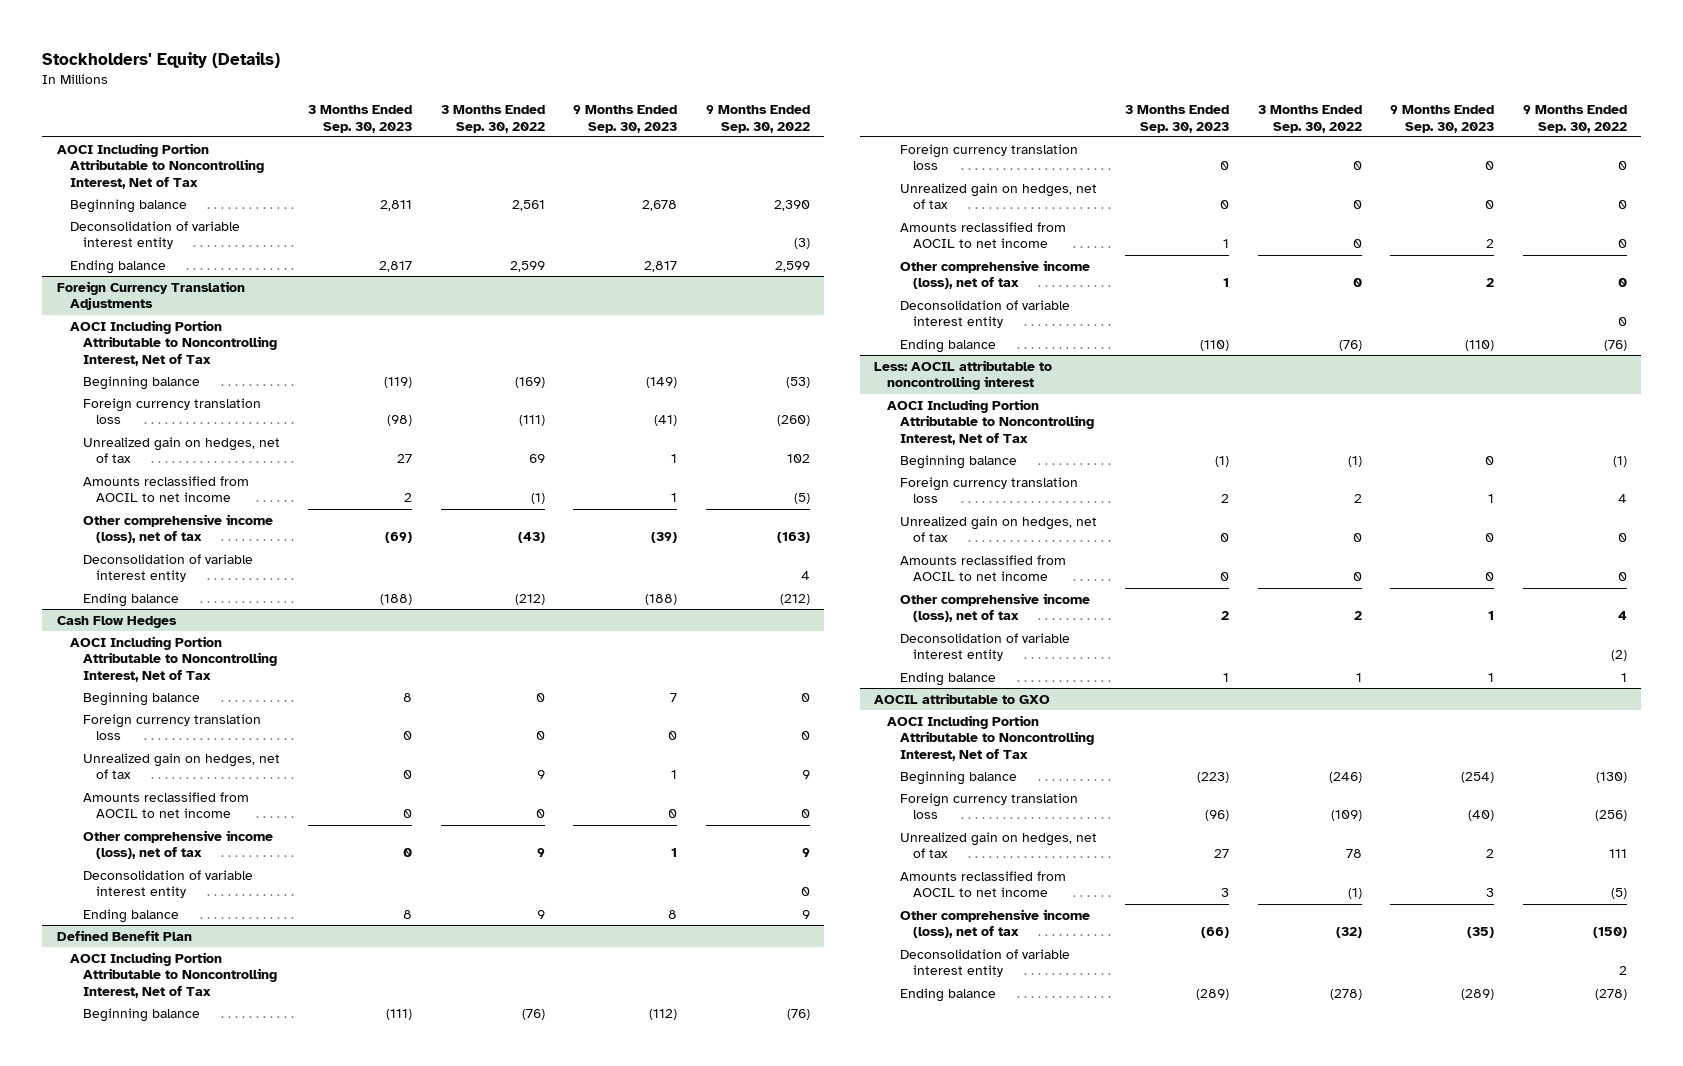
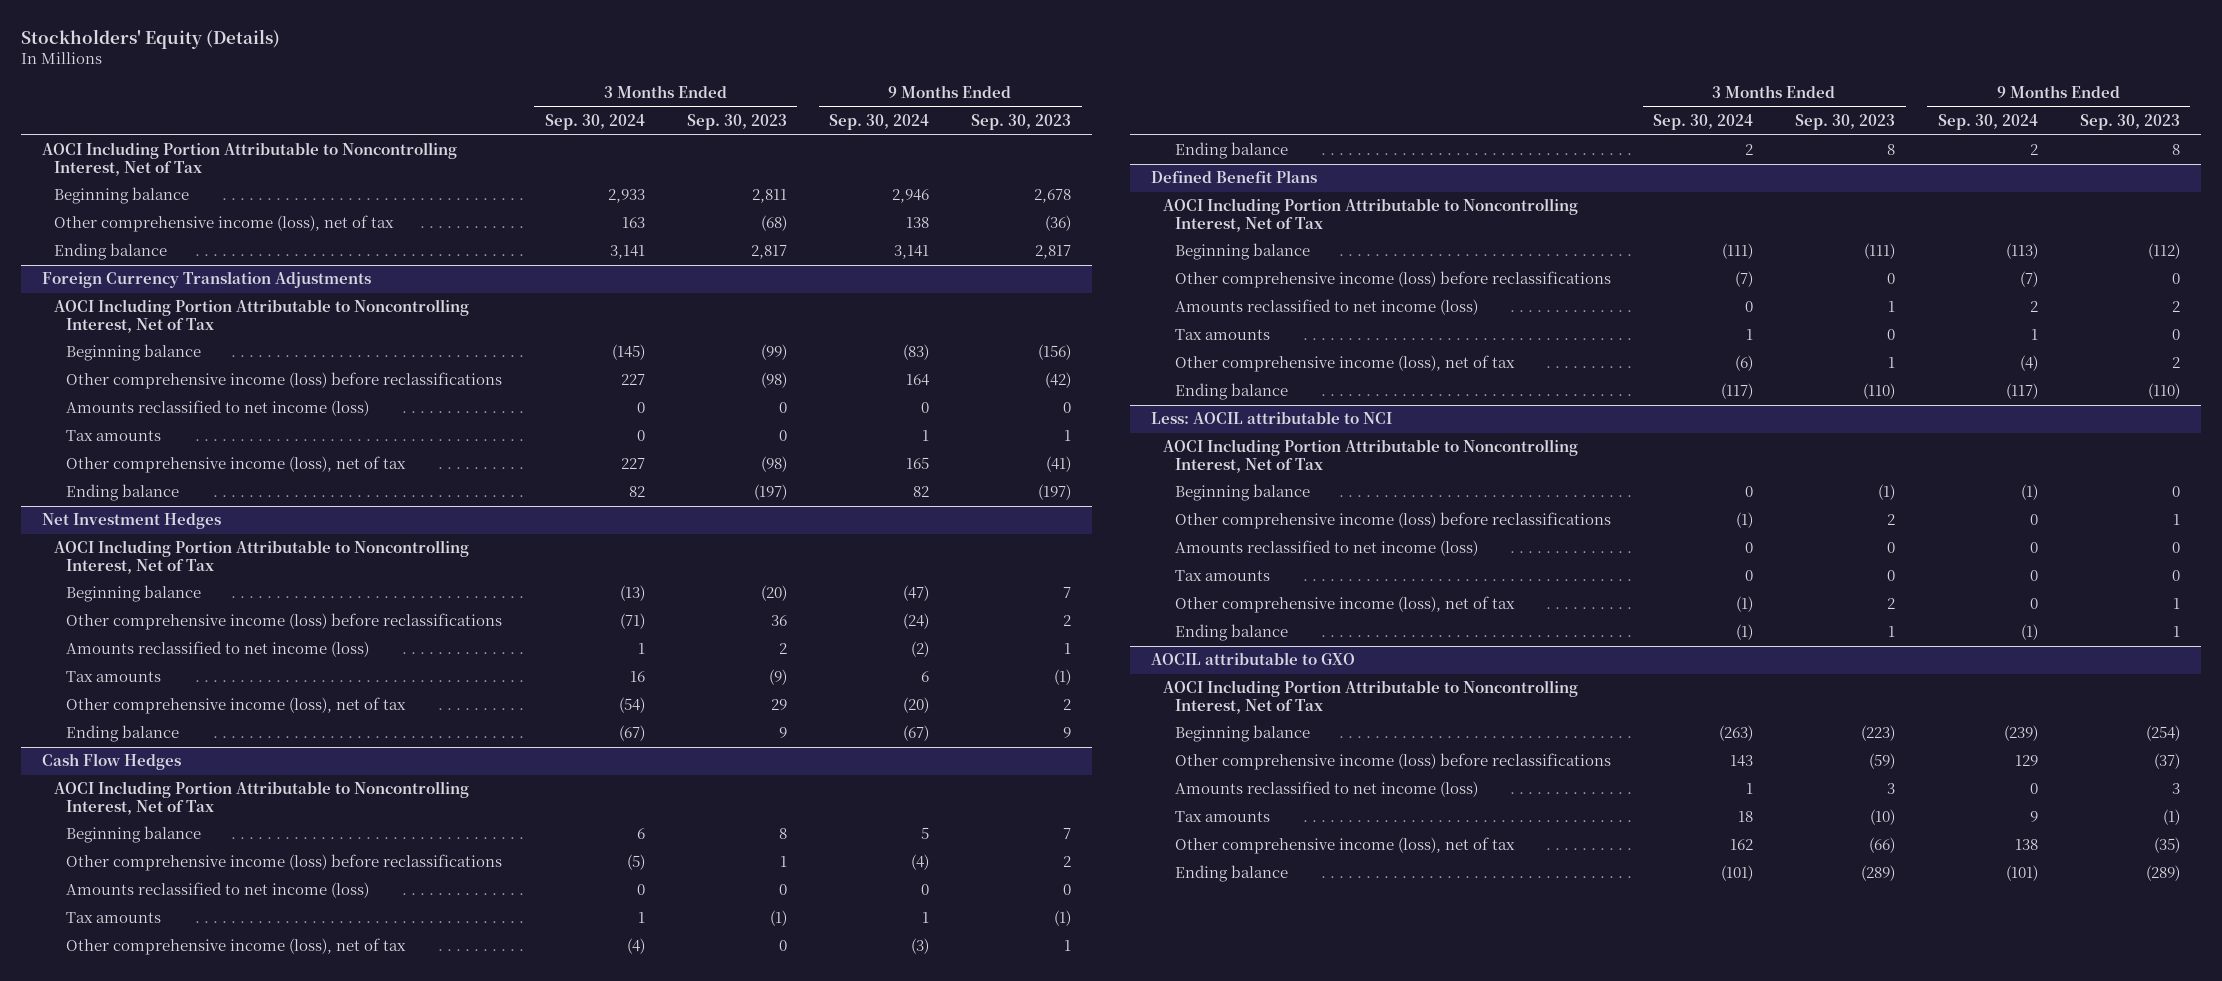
[440,105,545,133] 3 Months Ended Sep. 30, 2022 -> none
[705,105,810,133] 9 Months Ended Sep. 30, 2022 -> none
none -> [544,114,645,131] Sep. 30, 2024
none -> [829,114,930,131] Sep. 30, 2024
[69,221,240,250] Deconsolidation of variable interest entity -> none
none -> [54,215,395,233] Other comprehensive income (loss), net of tax
[82,398,261,425] Foreign currency translation loss -> none
[82,437,280,464] Unrealized gain on hedges, net of tax -> none
[82,554,253,583] Deconsolidation of variable interest entity -> none
[384,377,413,389] (119) -> [760,344,787,361] (99)
[646,377,678,389] (149) -> [1038,344,1072,361] (156)
none -> [66,372,503,390] Other comprehensive income (loss) before reclassifications
[82,476,249,503] Amounts reclassified from AOCIL to net income -> [66,400,370,417] Amounts reclassified to net income (loss)
[404,493,413,503] 2 -> [778,402,787,414] 0
[671,493,678,503] 1 -> [1063,402,1072,414] 0
none -> [66,430,162,442] Tax amounts
[385,532,413,544] (69) -> [760,456,787,473] (98)
[651,532,678,544] (39) -> [1046,456,1072,473] (41)
[380,594,413,606] (188) -> [753,484,787,501] (197)
[645,594,678,606] (188) -> [1038,484,1072,501] (197)
none -> [42,513,222,530] Net Investment Hedges
none -> [54,540,470,574] AOCI Including Portion Attributable to Noncontrolling Interest, Net of Tax
none -> [66,585,202,603] Beginning balance
none -> [66,613,503,631] Other comprehensive income (loss) before reclassifications
none -> [66,641,370,658] Amounts reclassified to net income (loss)
none -> [66,671,162,683] Tax amounts
none -> [66,697,407,715] Other comprehensive income (loss), net of tax
none -> [66,725,180,743] Ending balance
[82,714,261,741] Foreign currency translation loss -> none
[82,753,280,780] Unrealized gain on hedges, net of tax -> none
none -> [66,854,503,872] Other comprehensive income (loss) before reclassifications
[82,792,249,819] Amounts reclassified from AOCIL to net income -> [66,882,370,899] Amounts reclassified to net income (loss)
none -> [66,912,162,924] Tax amounts
[82,870,253,899] Deconsolidation of variable interest entity -> none
[56,930,192,942] Defined Benefit Plan -> [1150,170,1317,184] Defined Benefit Plans
[899,144,1078,171] Foreign currency translation loss -> none
[899,183,1097,210] Unrealized gain on hedges, net of tax -> [1174,271,1611,289] Other comprehensive income (loss) before reclassifications
[899,222,1066,249] Amounts reclassified from AOCIL to net income -> [1174,299,1478,316] Amounts reclassified to net income (loss)
none -> [1174,329,1270,341] Tax amounts
[899,300,1070,329] Deconsolidation of variable interest entity -> none
[873,360,1052,391] Less: AOCIL attributable to noncontrolling interest -> [1150,411,1392,425] Less: AOCIL attributable to NCI
[899,477,1078,504] Foreign currency translation loss -> none
[899,516,1097,543] Unrealized gain on hedges, net of tax -> none
none -> [1174,512,1611,530] Other comprehensive income (loss) before reclassifications
[899,555,1066,582] Amounts reclassified from AOCIL to net income -> [1174,540,1478,557] Amounts reclassified to net income (loss)
none -> [1174,570,1270,582] Tax amounts
[899,633,1070,662] Deconsolidation of variable interest entity -> none
[899,793,1078,820] Foreign currency translation loss -> none
[899,832,1097,859] Unrealized gain on hedges, net of tax -> none
none -> [1174,753,1611,771] Other comprehensive income (loss) before reclassifications
[899,871,1066,898] Amounts reclassified from AOCIL to net income -> [1174,781,1478,798] Amounts reclassified to net income (loss)
none -> [1174,811,1270,823] Tax amounts
[899,949,1070,978] Deconsolidation of variable interest entity -> none

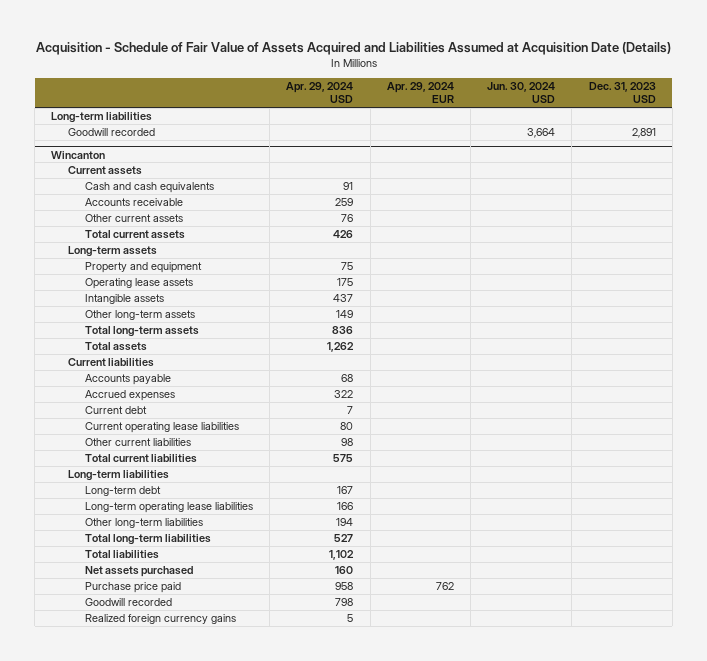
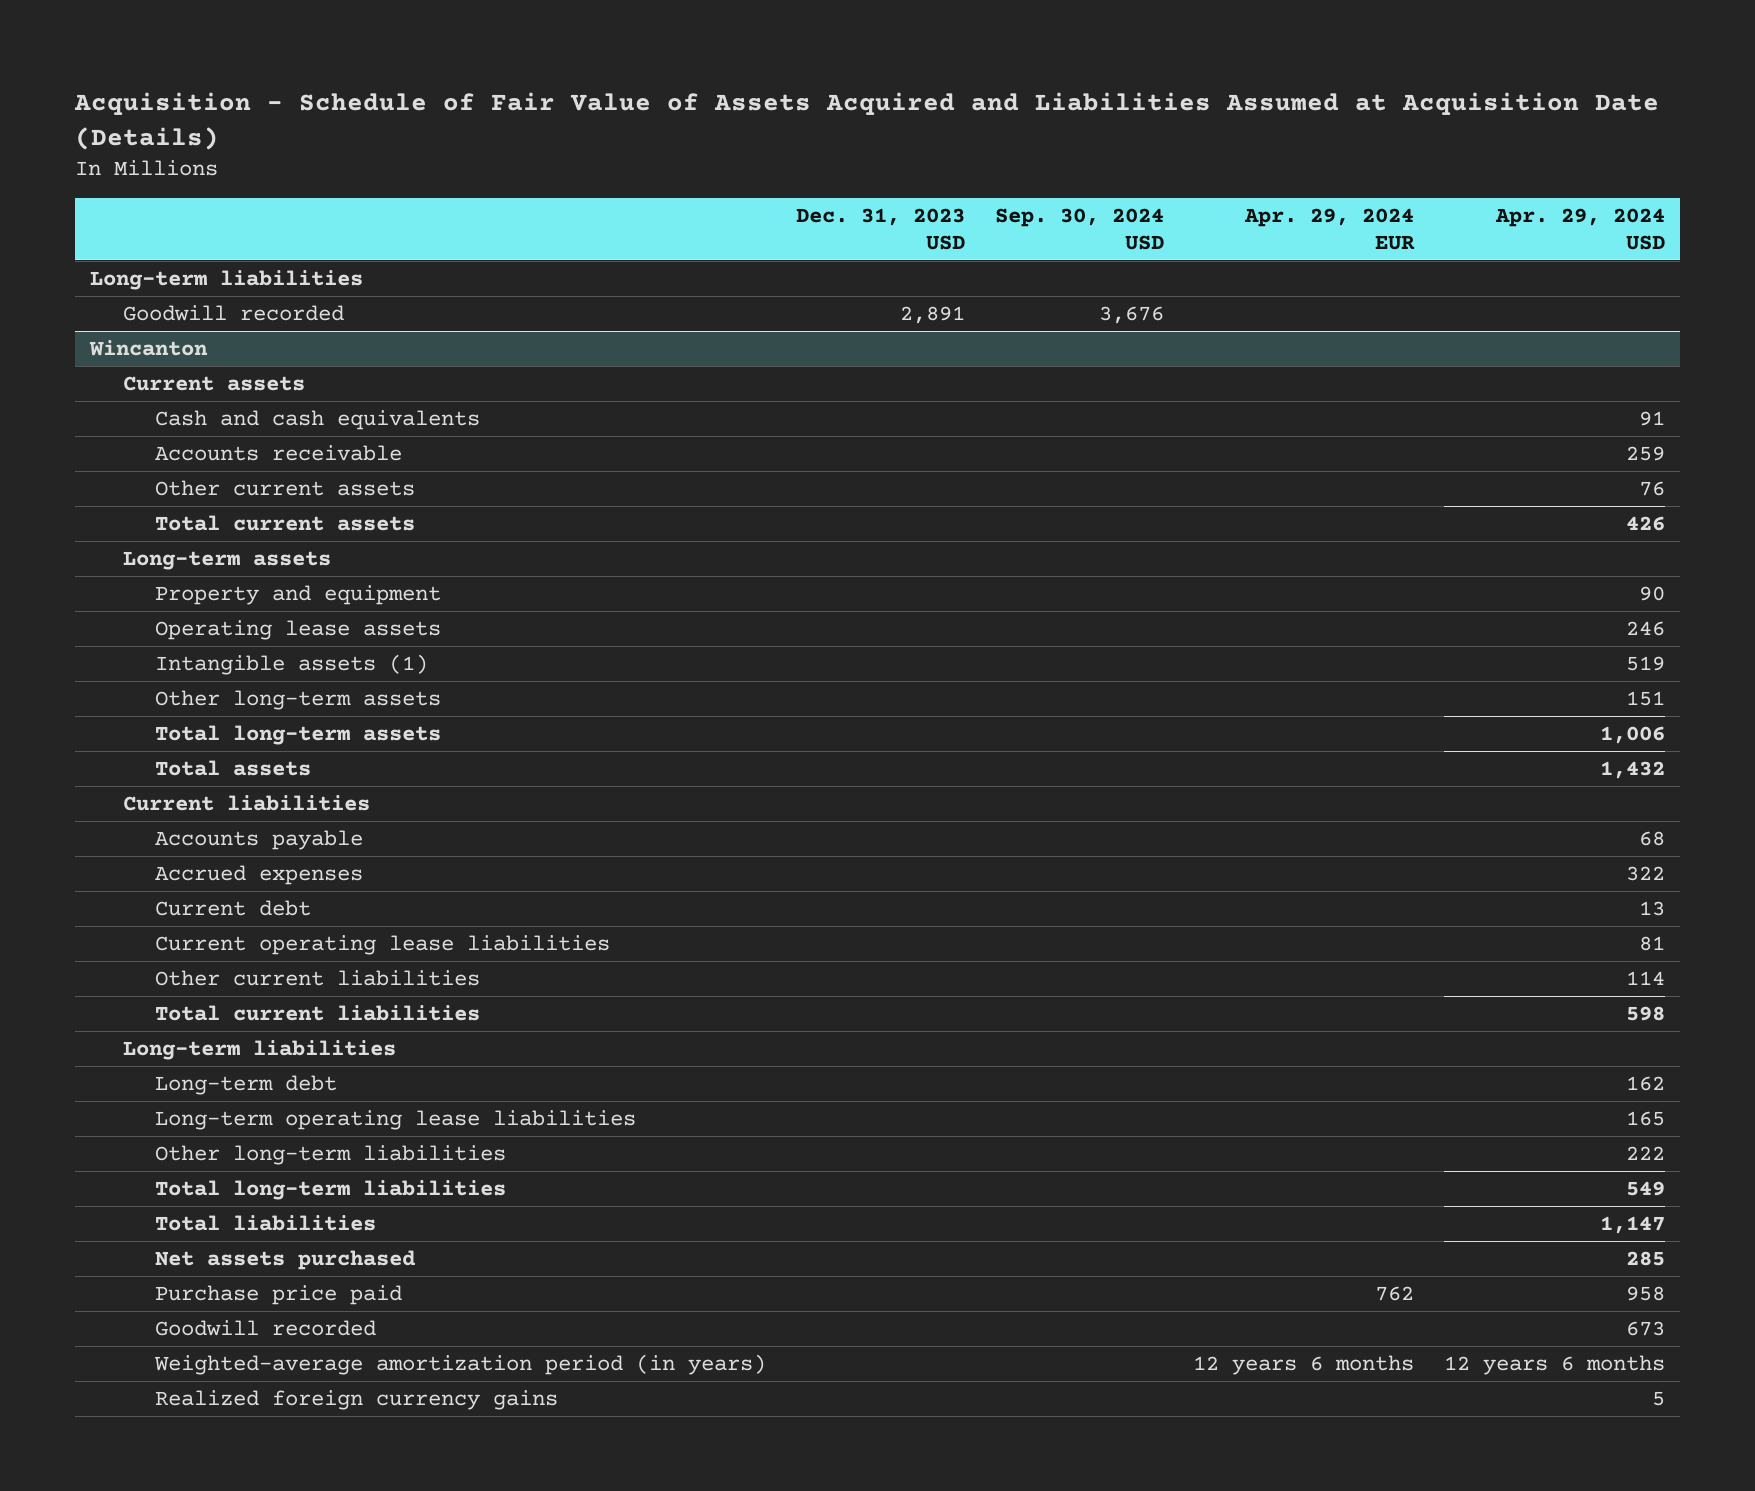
[487,82,556,104] Jun. 30, 2024 USD -> none
none -> [994,207,1164,250] Sep. 30, 2024 USD
[341,261,354,270] 75 -> [1638,586,1665,602] 90
[337,277,354,286] 175 -> [1625,621,1665,637] 246
[85,293,165,304] Intangible assets -> [155,654,429,676] Intangible assets (1)
[333,293,354,302] 437 -> [1625,656,1665,672] 519
[336,309,354,318] 149 -> [1625,691,1665,707] 151
[332,325,354,334] 836 -> [1599,726,1665,745] 1,006
[327,341,355,352] 1,262 -> [1599,761,1665,780] 1,432
[347,405,354,414] 7 -> [1638,901,1665,917] 13
[340,421,354,430] 80 -> [1638,936,1665,952] 81
[341,437,354,446] 98 -> [1625,971,1665,986] 114
[333,453,354,462] 575 -> [1625,1006,1665,1022] 598
[337,485,354,494] 167 -> [1625,1076,1665,1092] 162
[337,501,354,510] 166 -> [1625,1111,1665,1127] 165
[336,517,354,526] 194 -> [1625,1146,1665,1161] 222
[334,533,354,542] 527 -> [1625,1181,1665,1197] 549
[329,549,355,560] 1,102 -> [1599,1216,1665,1235] 1,147
[335,565,354,574] 160 -> [1625,1251,1665,1267] 285
[335,597,354,606] 798 -> [1625,1321,1665,1337] 673
none -> [154,1354,767,1376] Weighted-average amortization period (in years)

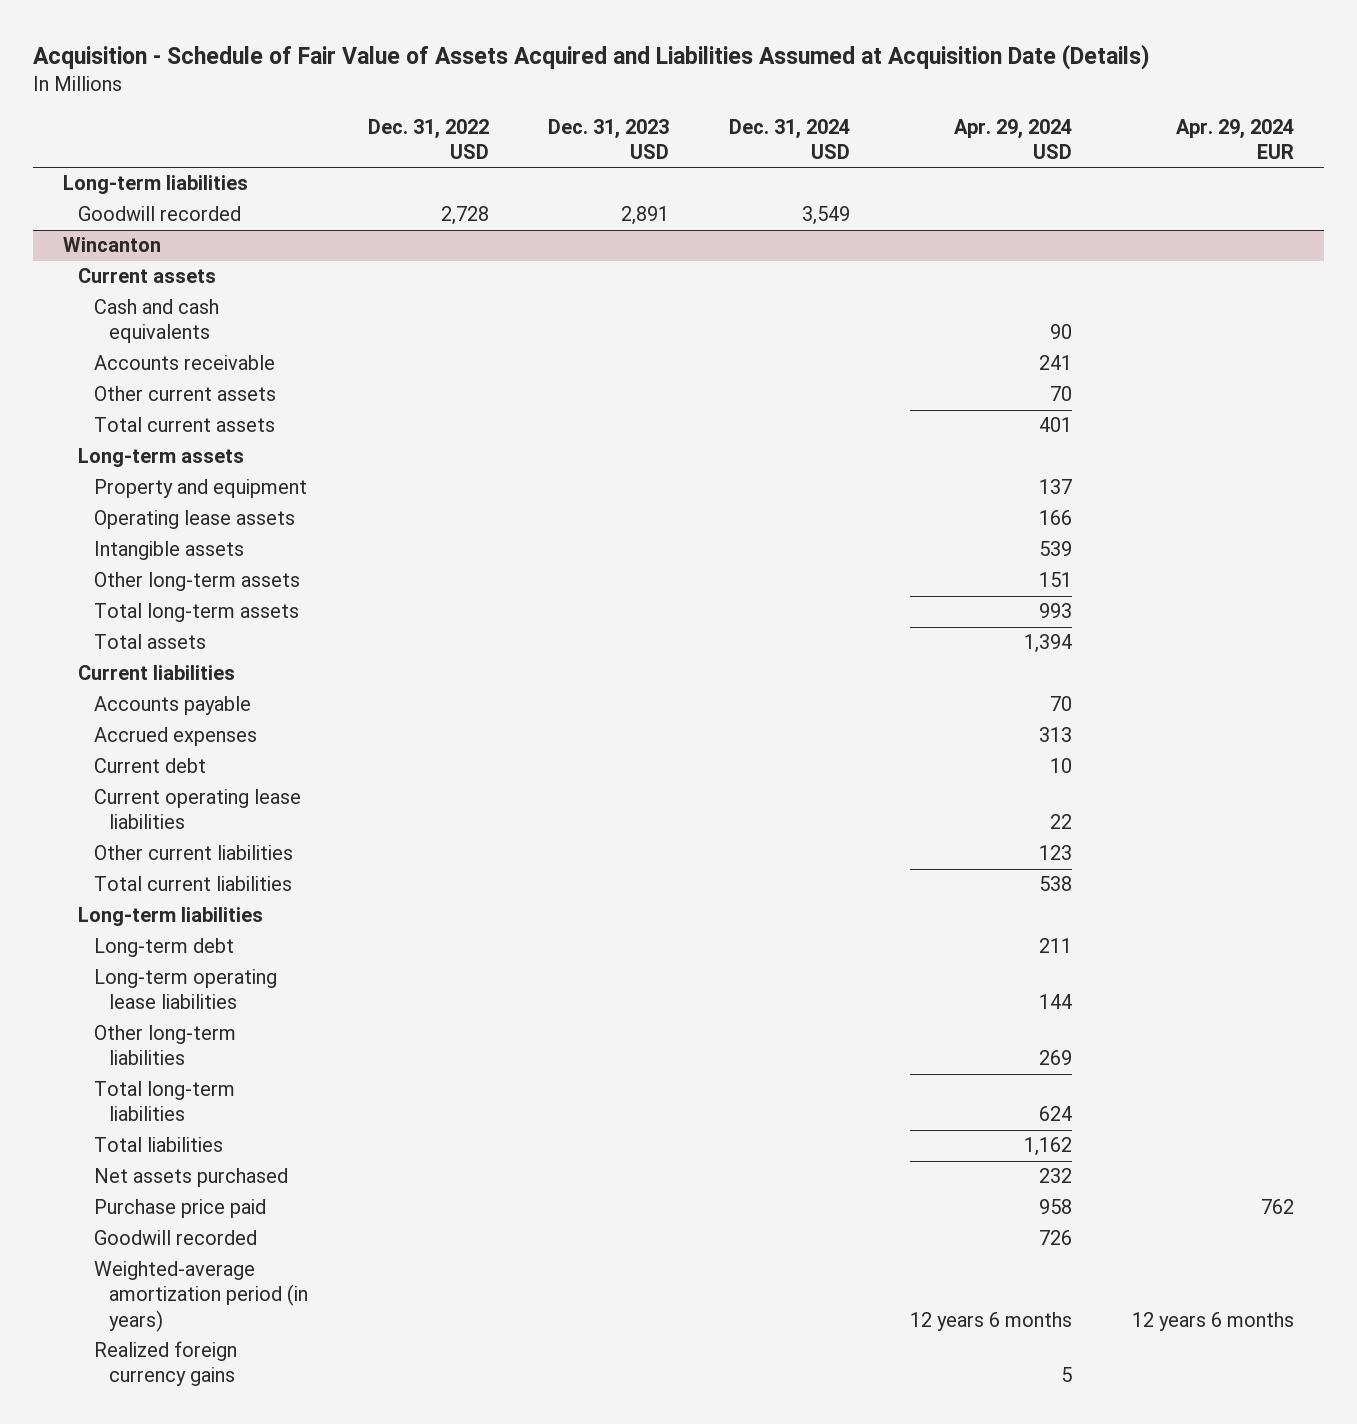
[994,207,1164,250] Sep. 30, 2024 USD -> none
none -> [367,118,489,159] Dec. 31, 2022 USD
none -> [729,118,851,159] Dec. 31, 2024 USD
[1638,411,1665,427] 91 -> [1049,324,1072,340] 90
[1625,446,1665,462] 259 -> [1038,355,1072,371] 241
[1638,481,1665,497] 76 -> [1049,386,1072,402] 70
[1625,516,1665,532] 426 -> [1038,417,1072,433] 401
[1638,586,1665,602] 90 -> [1038,479,1072,495] 137
[1625,621,1665,637] 246 -> [1038,510,1072,526] 166
[155,654,429,676] Intangible assets (1) -> [93,541,244,561] Intangible assets
[1625,656,1665,672] 519 -> [1038,541,1072,557] 539
[1599,726,1665,745] 1,006 -> [1038,603,1072,619] 993
[1599,761,1665,780] 1,432 -> [1023,634,1072,654] 1,394
[1638,831,1665,847] 68 -> [1049,696,1072,712] 70
[1625,866,1665,882] 322 -> [1038,727,1072,743] 313
[1638,901,1665,917] 13 -> [1049,758,1072,774] 10
[1638,936,1665,952] 81 -> [1049,814,1072,830] 22
[1625,971,1665,986] 114 -> [1038,845,1072,861] 123
[1625,1006,1665,1022] 598 -> [1038,876,1072,892] 538
[1625,1076,1665,1092] 162 -> [1038,938,1072,954] 211
[1625,1111,1665,1127] 165 -> [1038,994,1072,1010] 144
[1625,1146,1665,1161] 222 -> [1038,1050,1072,1066] 269
[1625,1181,1665,1197] 549 -> [1038,1106,1072,1122] 624
[1599,1216,1665,1235] 1,147 -> [1023,1137,1072,1157] 1,162
[1625,1251,1665,1267] 285 -> [1038,1168,1072,1184] 232
[1625,1321,1665,1337] 673 -> [1038,1230,1072,1246] 726

